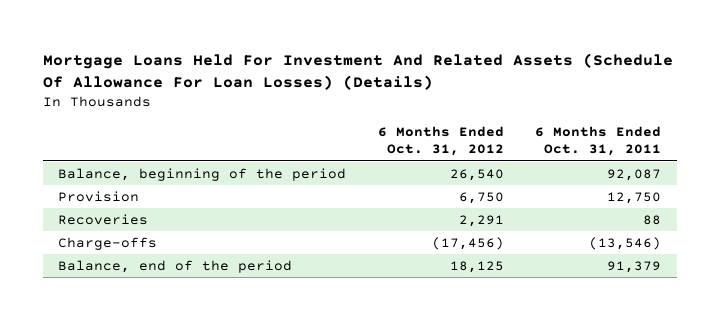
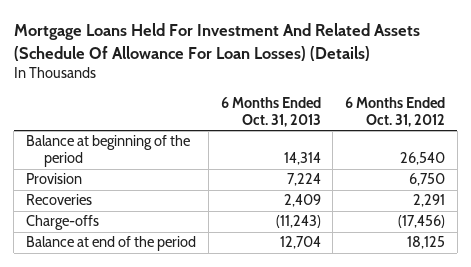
[535,126,662,157] 6 Months Ended Oct. 31, 2011 -> none
none -> [220,97,321,128] 6 Months Ended Oct. 31, 2013
[58,167,347,181] Balance, beginning of the period -> [26,135,191,168] Balance at beginning of the period
[58,259,293,273] Balance, end of the period -> [26,236,197,252] Balance at end of the period

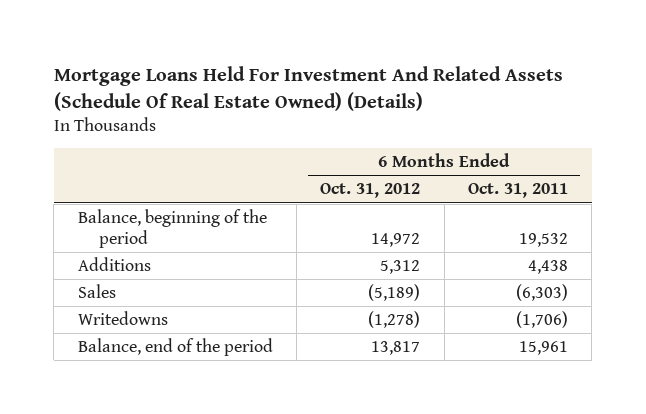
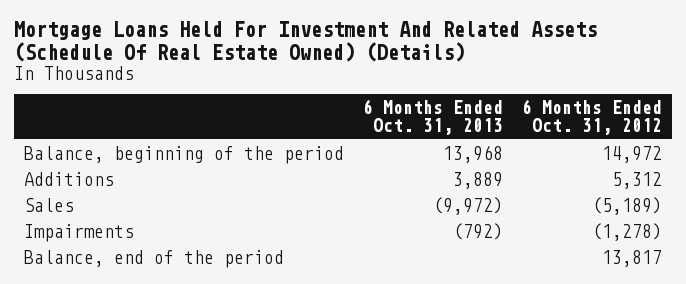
[467,183,568,199] Oct. 31, 2011 -> none
none -> [362,99,503,136] 6 Months Ended Oct. 31, 2013
[77,310,168,325] Writedowns -> [23,223,134,242] Impairments

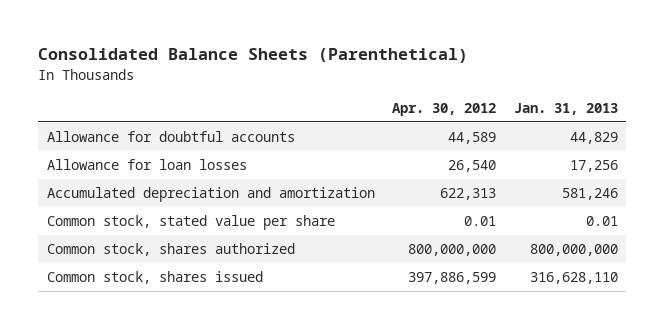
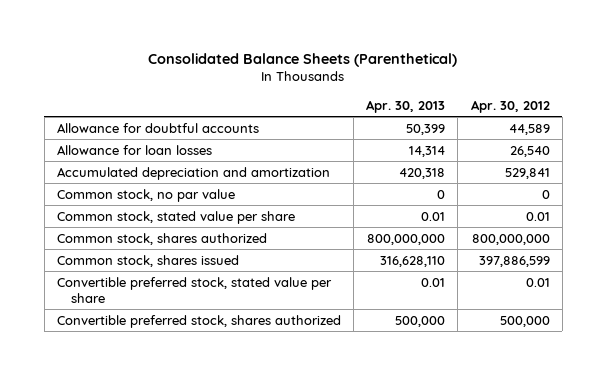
[513,102,618,115] Jan. 31, 2013 -> none
none -> [366,99,446,113] Apr. 30, 2013
[440,188,497,201] 622,313 -> [504,167,550,179] 529,841
none -> [56,188,235,202] Common stock, no par value
none -> [56,276,332,303] Convertible preferred stock, stated value per share
none -> [56,314,341,328] Convertible preferred stock, shares authorized

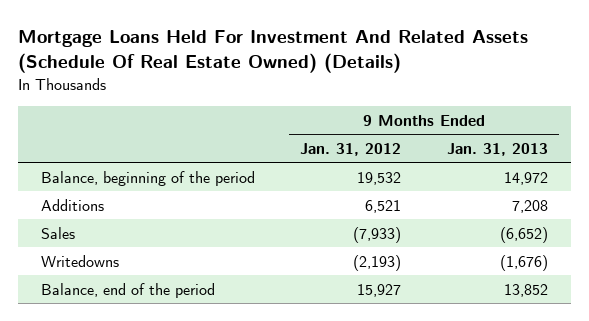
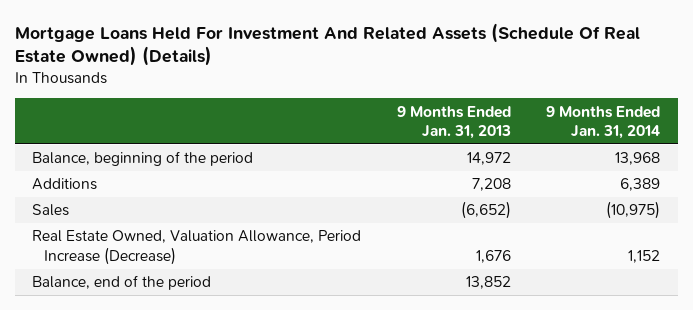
[300,142,402,156] Jan. 31, 2012 -> none
none -> [546,105,661,140] 9 Months Ended Jan. 31, 2014
[40,254,119,267] Writedowns -> none
none -> [32,230,362,265] Real Estate Owned, Valuation Allowance, Period Increase (Decrease)

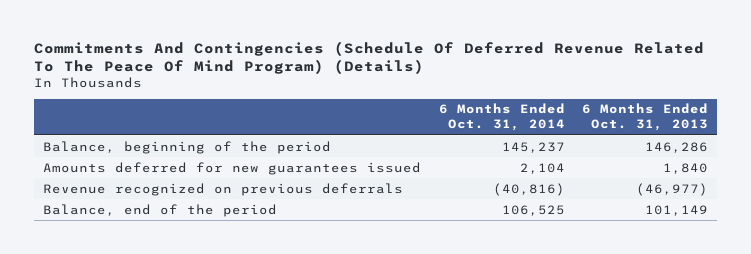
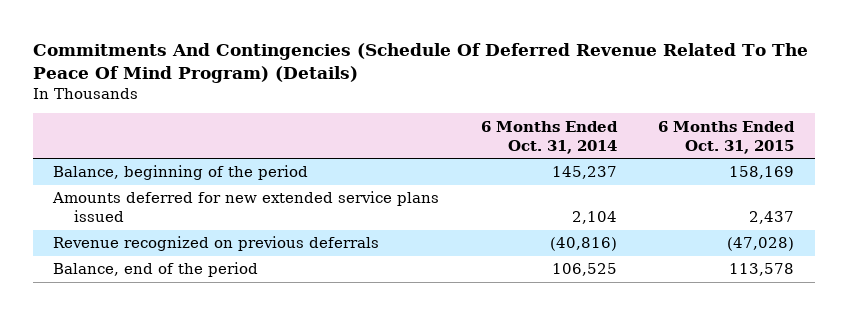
[582,103,709,132] 6 Months Ended Oct. 31, 2013 -> none
none -> [657,120,795,154] 6 Months Ended Oct. 31, 2015
[43,161,422,175] Amounts deferred for new guarantees issued -> [52,191,440,223] Amounts deferred for new extended service plans issued

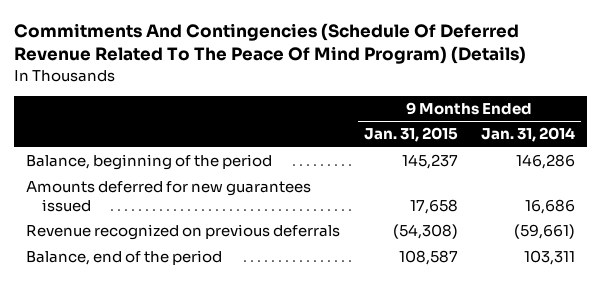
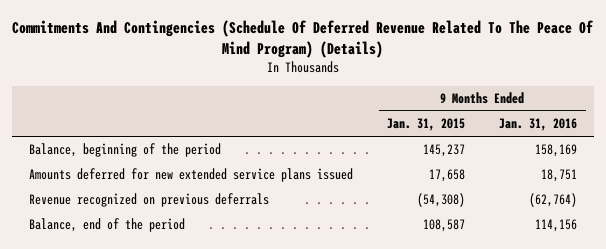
[481,127,576,143] Jan. 31, 2014 -> none
none -> [499,118,578,132] Jan. 31, 2016
[25,181,311,212] Amounts deferred for new guarantees issued -> [29,168,354,183] Amounts deferred for new extended service plans issued

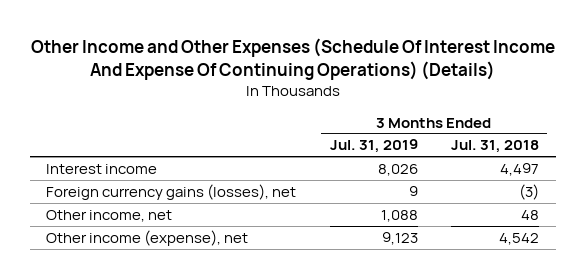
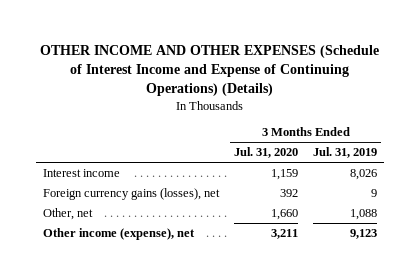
[30,37,555,80] Other Income and Other Expenses (Schedule Of Interest Income And Expense Of Continuing Operations) (Details) -> [40,45,380,97] OTHER INCOME AND OTHER EXPENSES (Schedule of Interest Income and Expense of Continuing Operations) (Details)
[451,140,540,154] Jul. 31, 2018 -> none
none -> [234,147,299,159] Jul. 31, 2020
[46,209,173,222] Other income, net -> [43,207,94,220] Other, net

